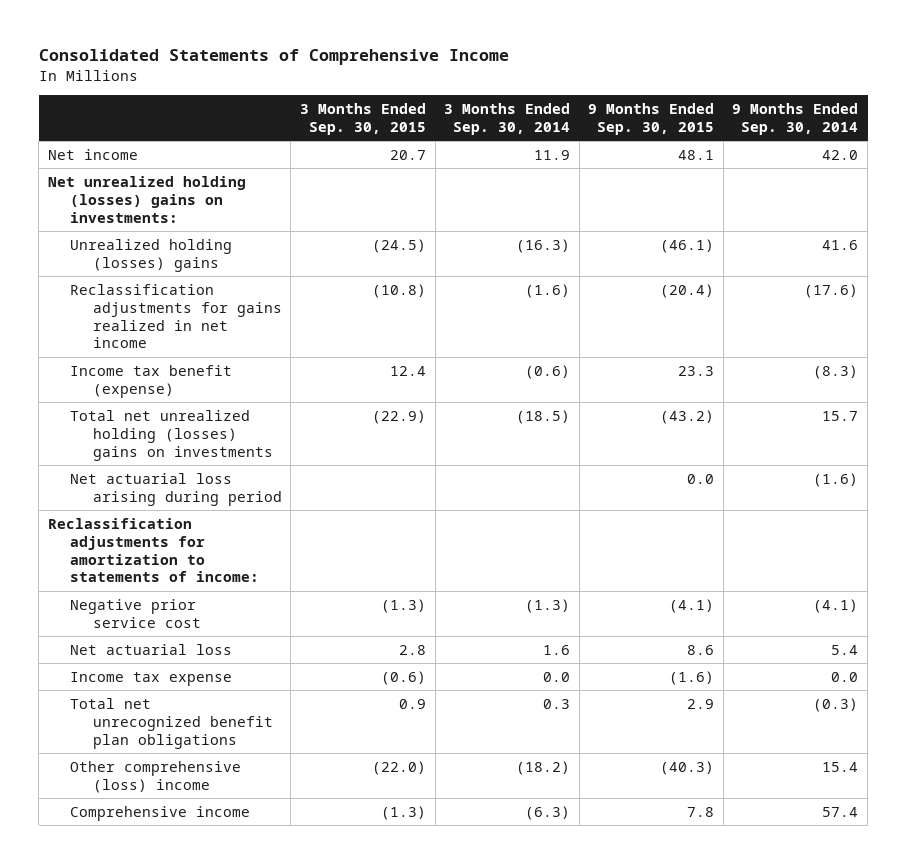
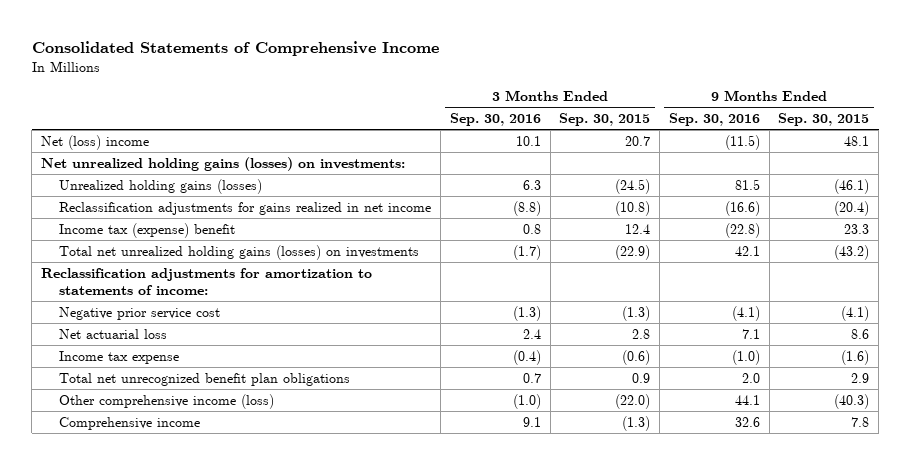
[444,102,571,135] 3 Months Ended Sep. 30, 2014 -> none
[732,102,859,135] 9 Months Ended Sep. 30, 2014 -> none
none -> [449,112,541,126] Sep. 30, 2016
none -> [668,112,760,126] Sep. 30, 2016
[48,148,139,160] Net income -> [40,134,149,150] Net (loss) income
[48,175,247,223] Net unrealized holding (losses) gains on investments: -> [40,156,405,171] Net unrealized holding gains (losses) on investments:
[70,238,233,272] Unrealized holding (losses) gains -> [59,178,263,194] Unrealized holding gains (losses)
[70,472,282,506] Net actuarial loss arising during period -> none
[70,364,233,398] Income tax benefit (expense) -> [59,222,236,238] Income tax (expense) benefit
[70,409,273,461] Total net unrealized holding (losses) gains on investments -> [59,244,420,260] Total net unrealized holding gains (losses) on investments
[70,760,242,793] Other comprehensive (loss) income -> [59,393,275,409] Other comprehensive income (loss)

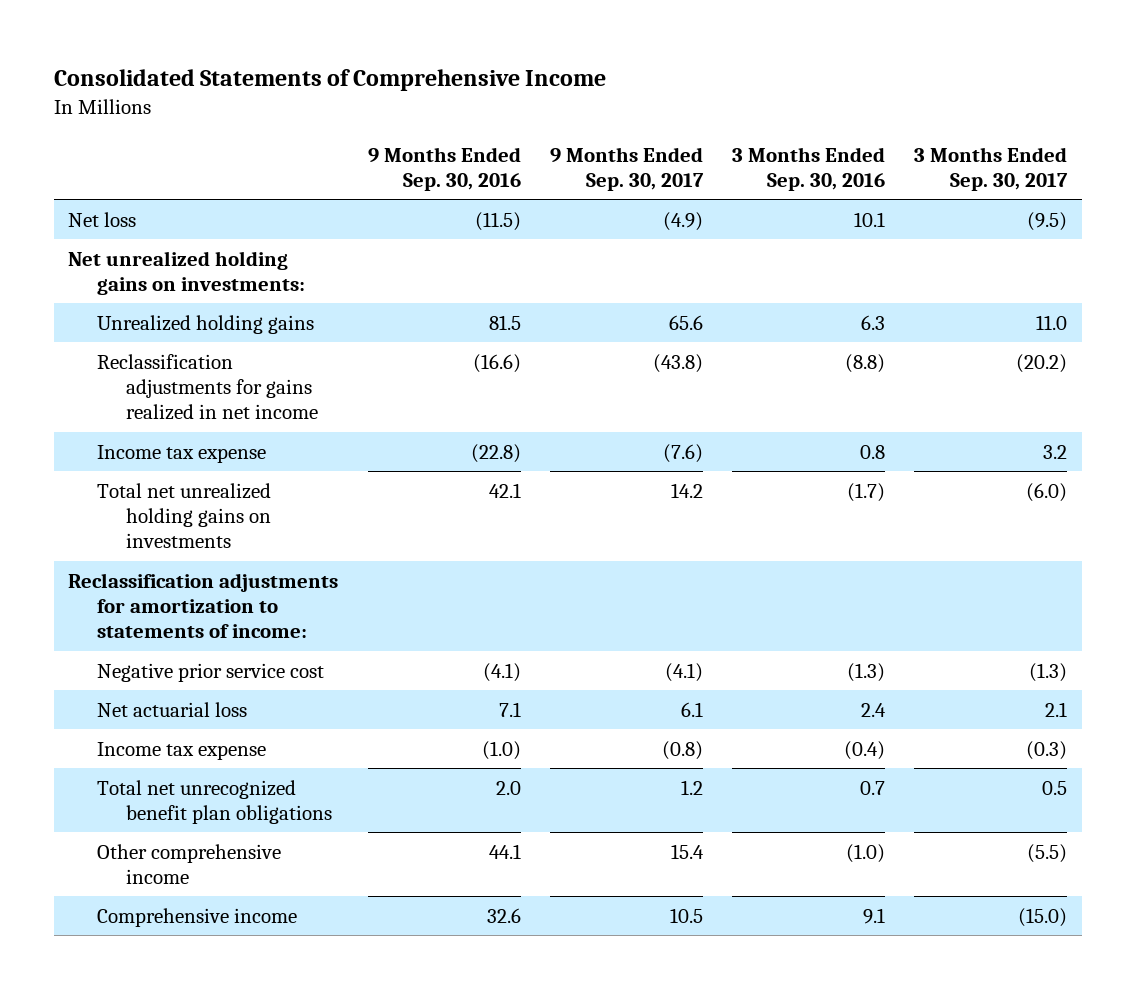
[559,112,651,126] Sep. 30, 2015 -> none
[778,112,870,126] Sep. 30, 2015 -> none
none -> [549,146,704,191] 9 Months Ended Sep. 30, 2017
none -> [914,146,1069,191] 3 Months Ended Sep. 30, 2017
[40,134,149,150] Net (loss) income -> [68,211,137,227] Net loss
[40,156,405,171] Net unrealized holding gains (losses) on investments: -> [68,250,306,295] Net unrealized holding gains on investments:
[59,178,263,194] Unrealized holding gains (losses) -> [97,314,315,334] Unrealized holding gains
[59,222,236,238] Income tax (expense) benefit -> [97,444,267,463] Income tax expense
[59,244,420,260] Total net unrealized holding gains (losses) on investments -> [97,482,272,549] Total net unrealized holding gains on investments
[59,393,275,409] Other comprehensive income (loss) -> [97,843,282,884] Other comprehensive income

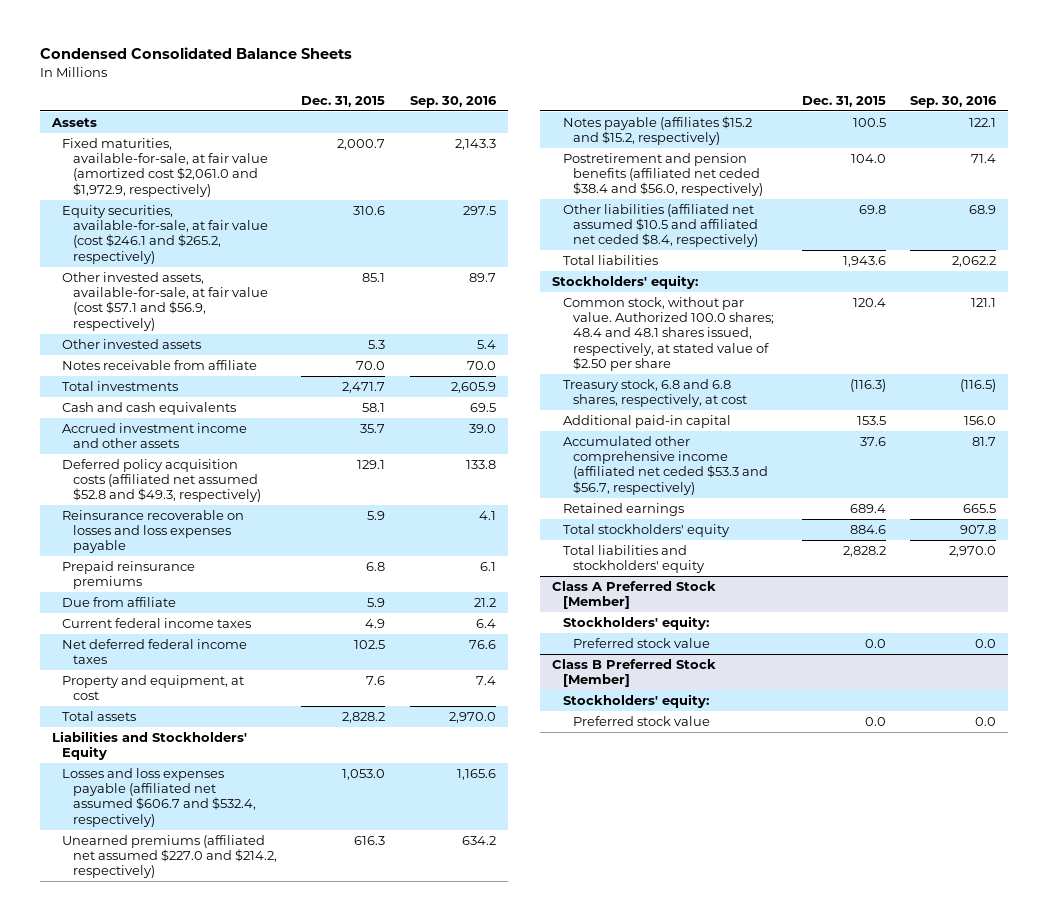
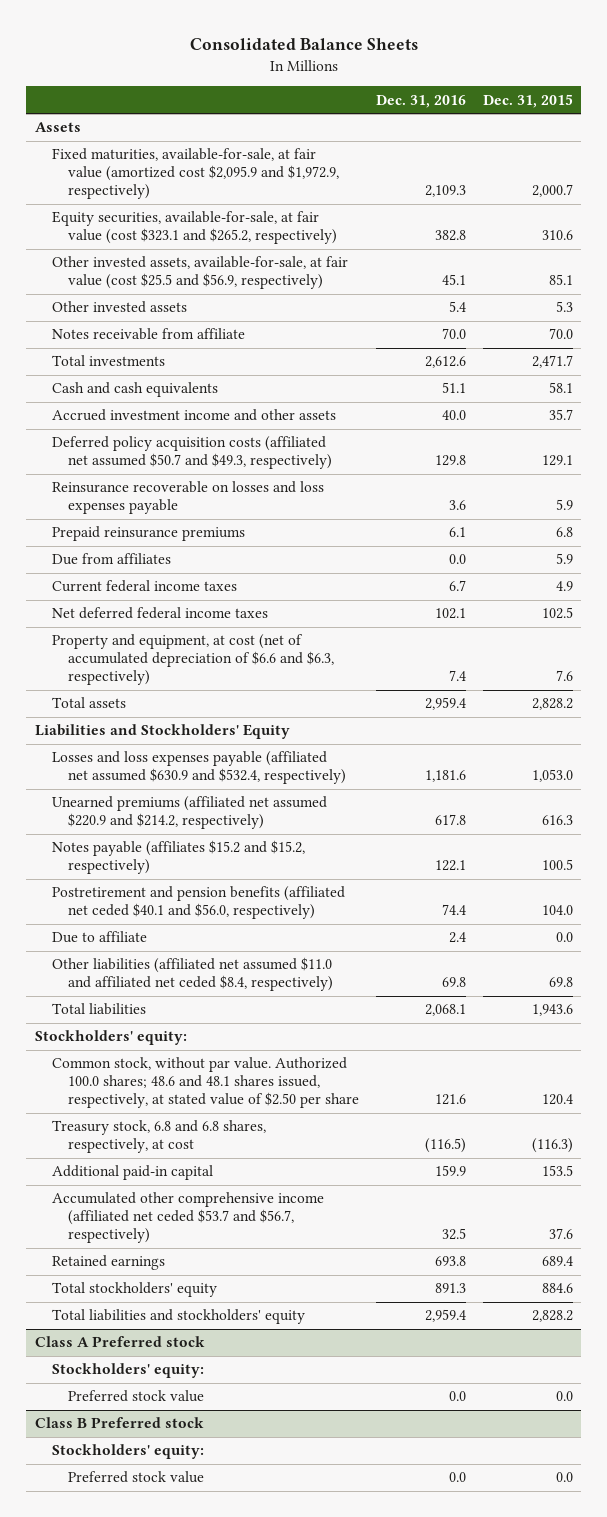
[39,47,352,60] Condensed Consolidated Balance Sheets -> [189,38,418,51] Consolidated Balance Sheets
[409,95,497,108] Sep. 30, 2016 -> none
none -> [375,94,466,108] Dec. 31, 2016
[62,138,268,197] Fixed maturities, available-for-sale, at fair value (amortized cost $2,061.0 and $1,972.9, respectively) -> [51,148,340,200] Fixed maturities, available-for-sale, at fair value (amortized cost $2,095.9 and $1,972.9, respectively)
[62,205,268,264] Equity securities, available-for-sale, at fair value (cost $246.1 and $265.2, respectively) -> [51,211,338,245] Equity securities, available-for-sale, at fair value (cost $323.1 and $265.2, respectively)
[62,272,268,331] Other invested assets, available-for-sale, at fair value (cost $57.1 and $56.9, respectively) -> [51,256,348,290] Other invested assets, available-for-sale, at fair value (cost $25.5 and $56.9, respectively)
[62,459,261,503] Deferred policy acquisition costs (affiliated net assumed $52.8 and $49.3, respectively) -> [51,436,333,470] Deferred policy acquisition costs (affiliated net assumed $50.7 and $49.3, respectively)
[62,597,177,608] Due from affiliate -> [51,553,171,566] Due from affiliates
[62,675,245,701] Property and equipment, at cost -> [51,634,335,686] Property and equipment, at cost (net of accumulated depreciation of $6.6 and $6.3, respectively)
[62,768,256,827] Losses and loss expenses payable (affiliated net assumed $606.7 and $532.4, respectively) -> [51,751,347,785] Losses and loss expenses payable (affiliated net assumed $630.9 and $532.4, respectively)
[62,835,277,879] Unearned premiums (affiliated net assumed $227.0 and $214.2, respectively) -> [51,796,327,830] Unearned premiums (affiliated net assumed $220.9 and $214.2, respectively)
[562,153,764,197] Postretirement and pension benefits (affiliated net ceded $38.4 and $56.0, respectively) -> [51,886,345,920] Postretirement and pension benefits (affiliated net ceded $40.1 and $56.0, respectively)
none -> [51,931,147,944] Due to affiliate
[562,204,759,248] Other liabilities (affiliated net assumed $10.5 and affiliated net ceded $8.4, respectively) -> [51,957,334,992] Other liabilities (affiliated net assumed $11.0 and affiliated net ceded $8.4, respectively)
[562,297,775,371] Common stock, without par value. Authorized 100.0 shares; 48.4 and 48.1 shares issued, respectively, at stated value of $2.50 per share -> [51,1057,360,1109] Common stock, without par value. Authorized 100.0 shares; 48.6 and 48.1 shares issued, respectively, at stated value of $2.50 per share
[562,436,769,495] Accumulated other comprehensive income (affiliated net ceded $53.3 and $56.7, respectively) -> [51,1192,324,1244] Accumulated other comprehensive income (affiliated net ceded $53.7 and $56.7, respectively)
[552,581,717,610] Class A Preferred Stock [Member] -> [34,1336,205,1348] Class A Preferred stock
[552,659,717,688] Class B Preferred Stock [Member] -> [34,1417,204,1429] Class B Preferred stock

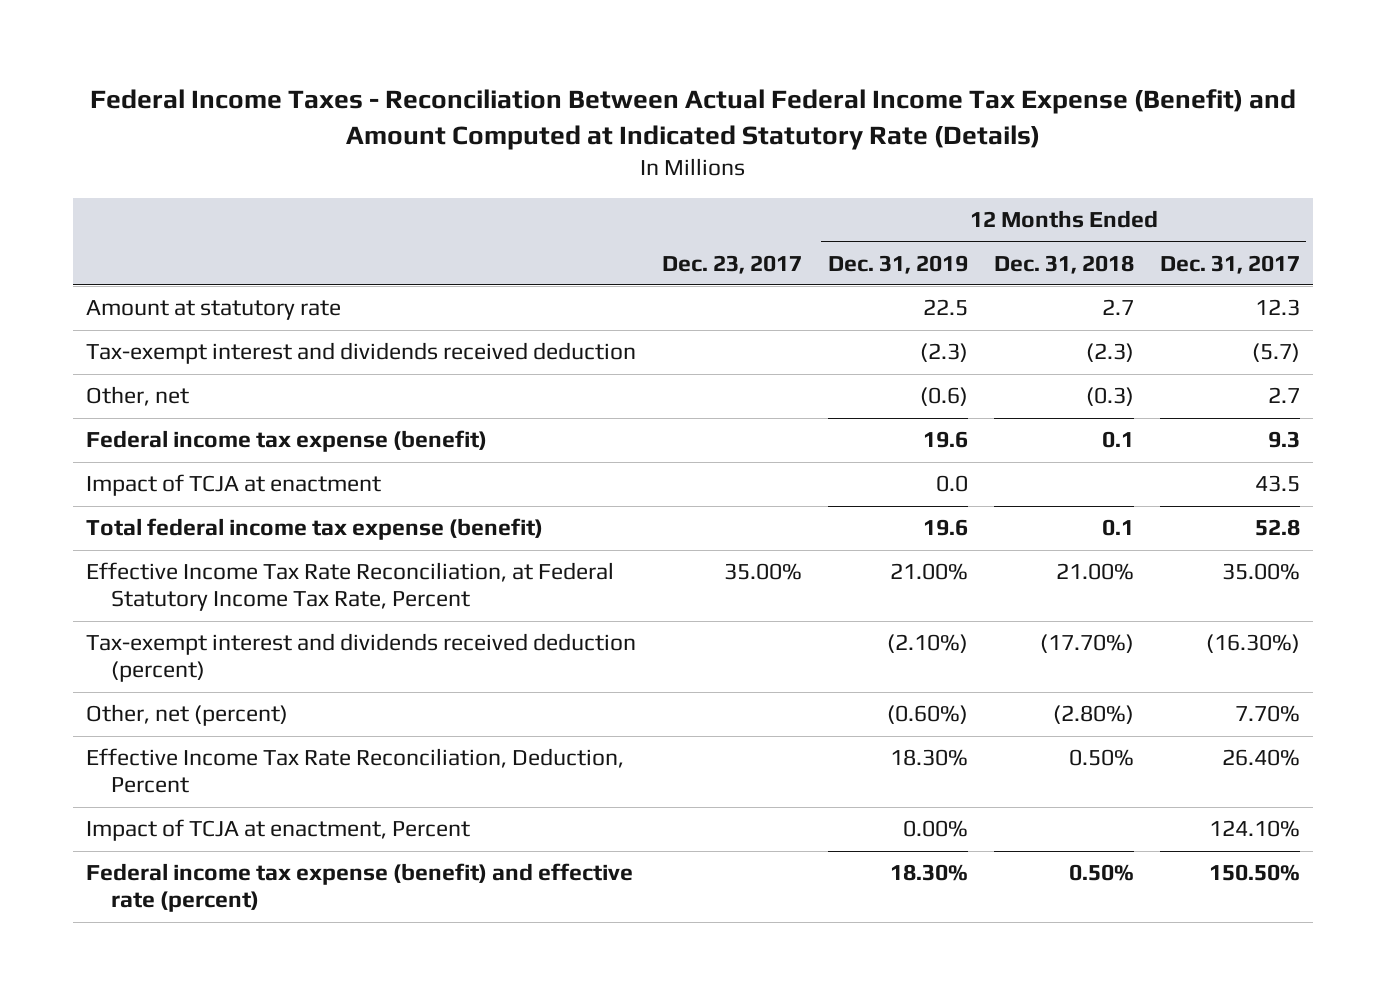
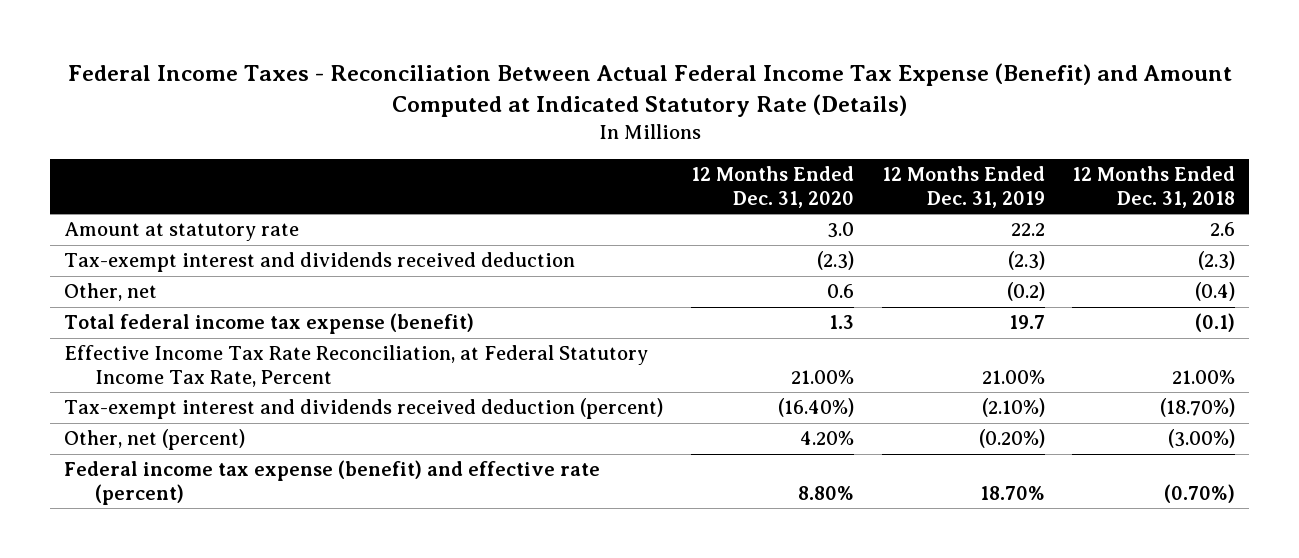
[661,254,802,274] Dec. 23, 2017 -> none
[1159,254,1300,274] Dec. 31, 2017 -> none
none -> [690,166,854,208] 12 Months Ended Dec. 31, 2020
[922,299,968,317] 22.5 -> [1010,223,1045,237] 22.2
[1101,299,1134,316] 2.7 -> [1210,222,1236,237] 2.6
[85,430,487,453] Federal income tax expense (benefit) -> none
[85,474,381,497] Impact of TCJA at enactment -> none
[919,387,968,407] (0.6) -> [1006,282,1045,302] (0.2)
[1085,387,1134,407] (0.3) -> [1195,282,1236,302] (0.4)
[922,519,968,537] 19.6 -> [1008,315,1045,330] 19.7
[1101,519,1134,537] 0.1 -> [1195,313,1236,333] (0.1)
[85,748,624,794] Effective Income Tax Rate Reconciliation, Deduction, Percent -> none
[85,819,470,842] Impact of TCJA at enactment, Percent -> none
[1039,634,1134,654] (17.70%) -> [1160,398,1236,418] (18.70%)
[886,705,968,725] (0.60%) -> [978,429,1045,449] (0.20%)
[1052,705,1134,725] (2.80%) -> [1168,429,1236,449] (3.00%)
[889,864,968,882] 18.30% -> [979,485,1045,500] 18.70%
[1068,864,1134,882] 0.50% -> [1164,483,1236,503] (0.70%)

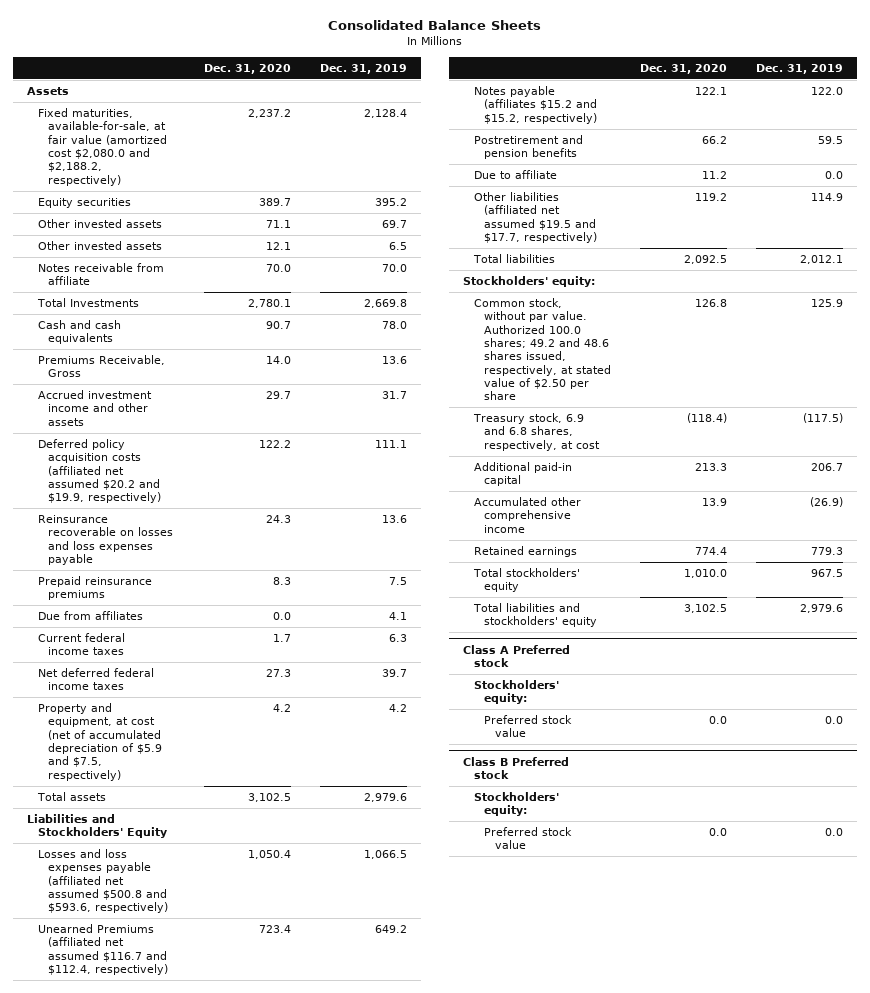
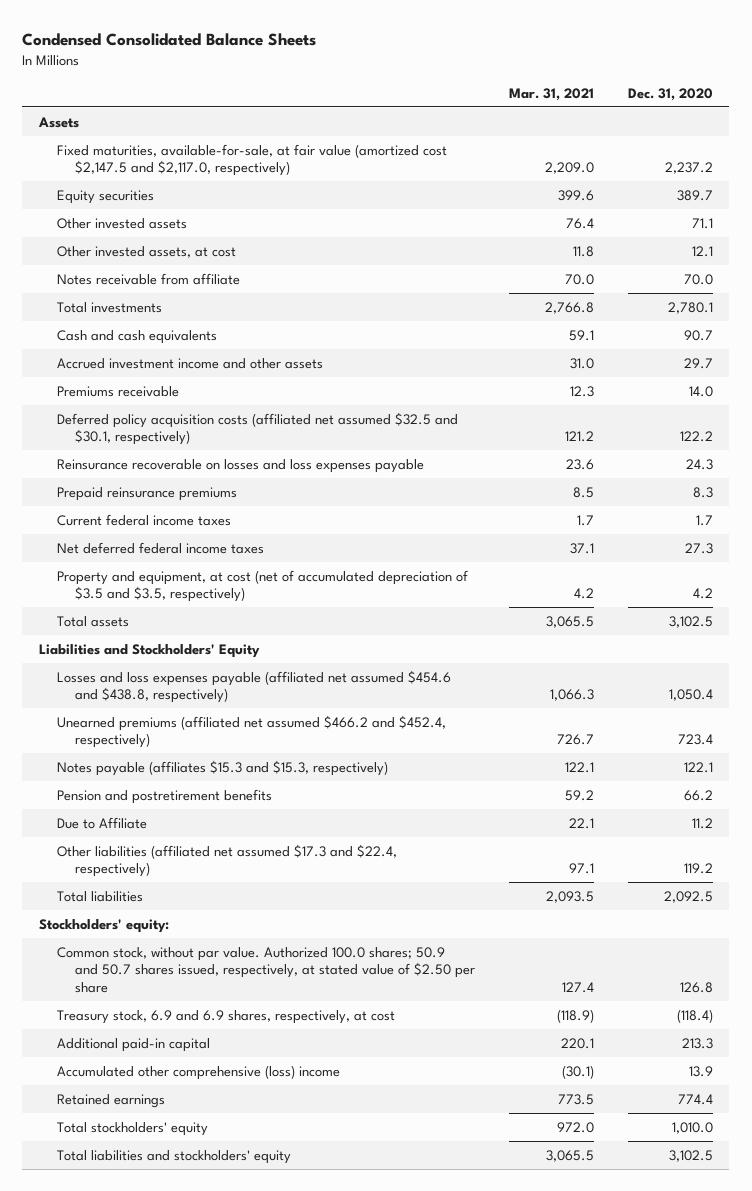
[328,20,542,31] Consolidated Balance Sheets -> [22,32,317,46] Condensed Consolidated Balance Sheets
[319,63,407,74] Dec. 31, 2019 -> none
none -> [508,87,594,101] Mar. 31, 2021
[37,108,168,186] Fixed maturities, available-for-sale, at fair value (amortized cost $2,080.0 and $2,188.2, respectively) -> [56,143,447,177] Fixed maturities, available-for-sale, at fair value (amortized cost $2,147.5 and $2,117.0, respectively)
[37,241,162,251] Other invested assets -> [56,245,236,258] Other invested assets, at cost
[36,298,139,308] Total Investments -> [56,301,162,313] Total investments
[37,355,165,378] Premiums Receivable, Gross -> none
none -> [56,385,179,397] Premiums receivable
[37,439,162,504] Deferred policy acquisition costs (affiliated net assumed $20.2 and $19.9, respectively) -> [56,411,458,446] Deferred policy acquisition costs (affiliated net assumed $32.5 and $30.1, respectively)
[37,611,143,621] Due from affiliates -> none
[37,703,163,781] Property and equipment, at cost (net of accumulated depreciation of $5.9 and $7.5, respectively) -> [56,569,468,603] Property and equipment, at cost (net of accumulated depreciation of $3.5 and $3.5, respectively)
[37,849,169,914] Losses and loss expenses payable (affiliated net assumed $500.8 and $593.6, respectively) -> [56,669,451,704] Losses and loss expenses payable (affiliated net assumed $454.6 and $438.8, respectively)
[37,924,169,976] Unearned Premiums (affiliated net assumed $116.7 and $112.4, respectively) -> [56,714,446,749] Unearned premiums (affiliated net assumed $466.2 and $452.4, respectively)
[473,86,598,124] Notes payable (affiliates $15.2 and $15.2, respectively) -> [56,759,388,776] Notes payable (affiliates $15.3 and $15.3, respectively)
[473,135,583,160] Postretirement and pension benefits -> [56,788,272,804] Pension and postretirement benefits
[473,170,557,180] Due to affiliate -> [56,816,147,829] Due to Affiliate
[473,192,598,244] Other liabilities (affiliated net assumed $19.5 and $17.7, respectively) -> [56,843,397,878] Other liabilities (affiliated net assumed $17.3 and $22.4, respectively)
[473,298,612,401] Common stock, without par value. Authorized 100.0 shares; 49.2 and 48.6 shares issued, respectively, at stated value of $2.50 per share -> [56,946,475,993] Common stock, without par value. Authorized 100.0 shares; 50.9 and 50.7 shares issued, respectively, at stated value of $2.50 per share
[472,413,601,451] Treasury stock, 6.9 and 6.8 shares, respectively, at cost -> [56,1009,395,1024] Treasury stock, 6.9 and 6.9 shares, respectively, at cost
[473,497,581,533] Accumulated other comprehensive income -> [56,1064,340,1080] Accumulated other comprehensive (loss) income
[463,644,571,668] Class A Preferred stock -> none
[473,680,559,705] Stockholders' equity: -> none
[484,715,573,738] Preferred stock value -> none
[463,756,570,780] Class B Preferred stock -> none
[473,792,559,817] Stockholders' equity: -> none
[484,827,573,850] Preferred stock value -> none

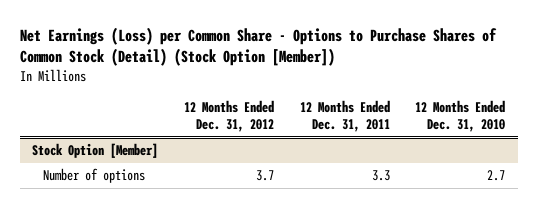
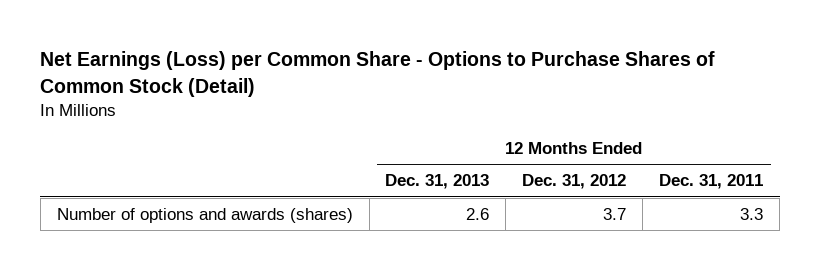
[19,26,497,67] Net Earnings (Loss) per Common Share - Options to Purchase Shares of Common Stock (Detail) (Stock Option [Member]) -> [40,51,716,97] Net Earnings (Loss) per Common Share - Options to Purchase Shares of Common Stock (Detail)
[415,99,506,133] 12 Months Ended Dec. 31, 2010 -> none
none -> [385,174,490,190] Dec. 31, 2013
[32,143,159,159] Stock Option [Member] -> none
[43,168,146,184] Number of options -> [56,207,353,223] Number of options and awards (shares)

